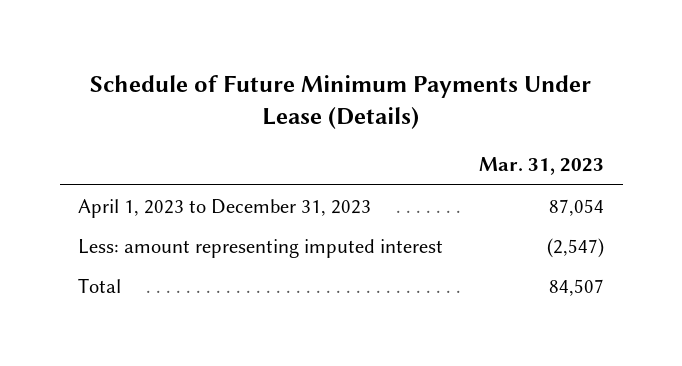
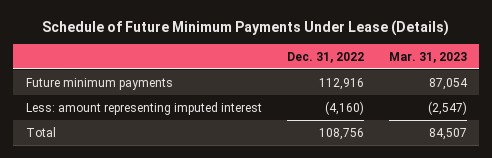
none -> [286,51,364,63] Dec. 31, 2022
[77,198,371,218] April 1, 2023 to December 31, 2023 -> [25,77,173,90] Future minimum payments

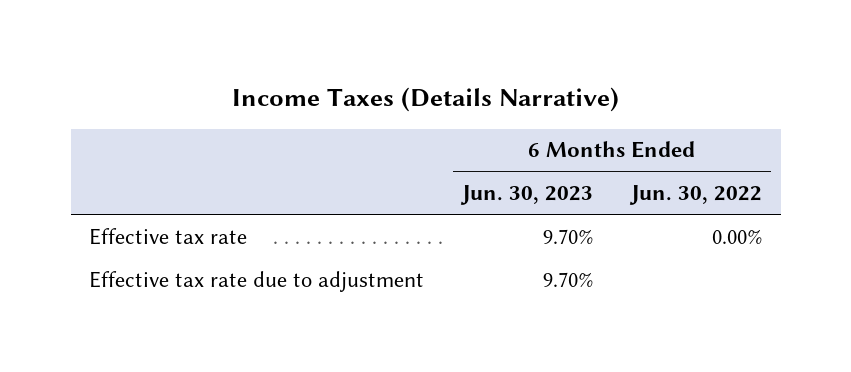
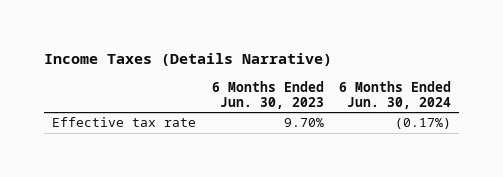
[628,185,762,206] Jun. 30, 2022 -> none
none -> [339,80,452,110] 6 Months Ended Jun. 30, 2024
[89,270,425,292] Effective tax rate due to adjustment -> none

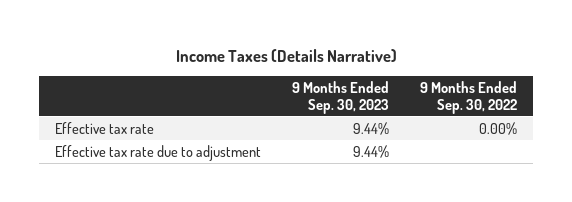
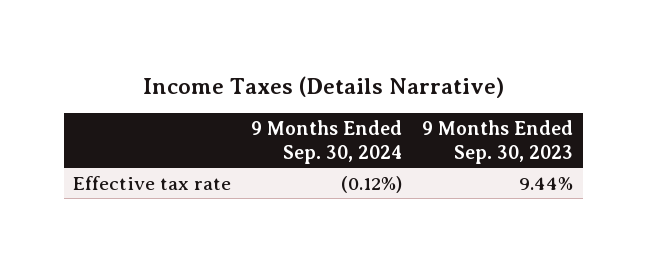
[419,80,517,114] 9 Months Ended Sep. 30, 2022 -> none
none -> [251,119,403,164] 9 Months Ended Sep. 30, 2024
[54,144,261,161] Effective tax rate due to adjustment -> none

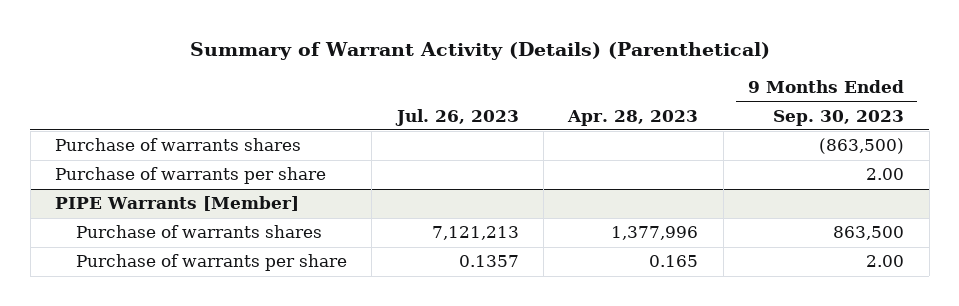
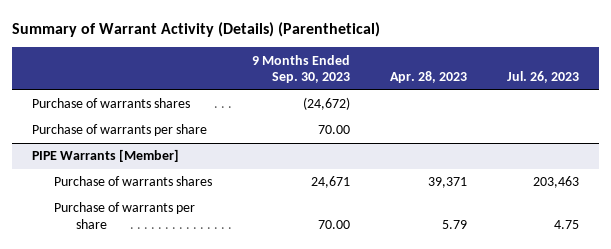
[819,138,905,155] (863,500) -> [302,97,350,111] (24,672)
[866,168,905,181] 2.00 -> [317,125,350,135] 70.00
[431,226,519,241] 7,121,213 -> [532,176,579,189] 203,463
[611,226,699,241] 1,377,996 -> [427,177,467,189] 39,371
[833,226,905,241] 863,500 -> [310,176,350,189] 24,671
[458,255,519,268] 0.1357 -> [553,219,579,229] 4.75
[649,255,699,268] 0.165 -> [441,219,467,229] 5.79
[866,255,905,268] 2.00 -> [317,219,350,229] 70.00

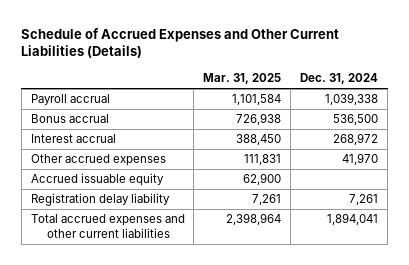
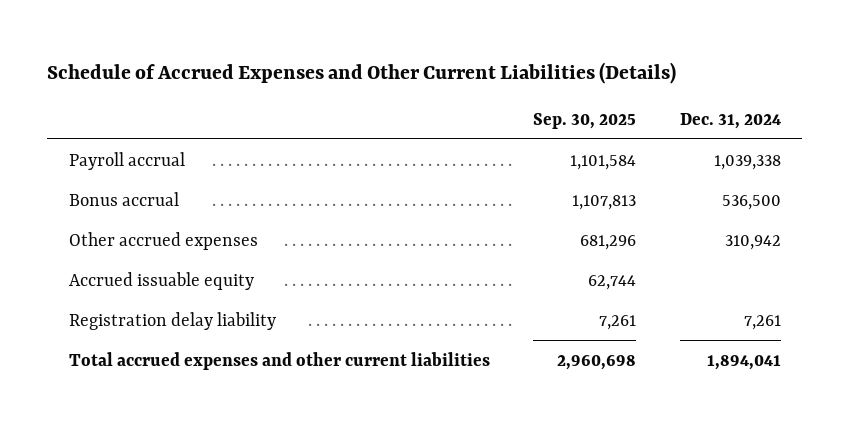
[203,73,282,85] Mar. 31, 2025 -> none
none -> [533,112,637,129] Sep. 30, 2025
[30,134,116,144] Interest accrual -> none
[342,153,379,166] 41,970 -> [724,234,781,250] 310,942

